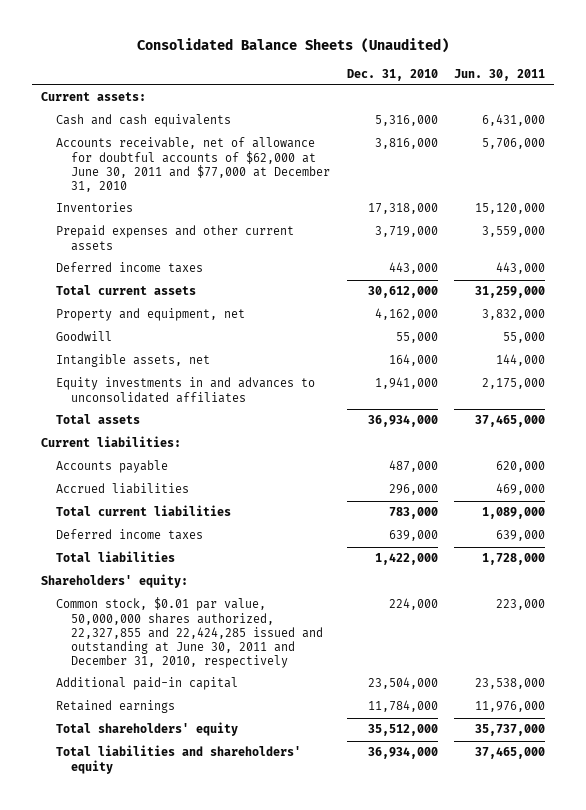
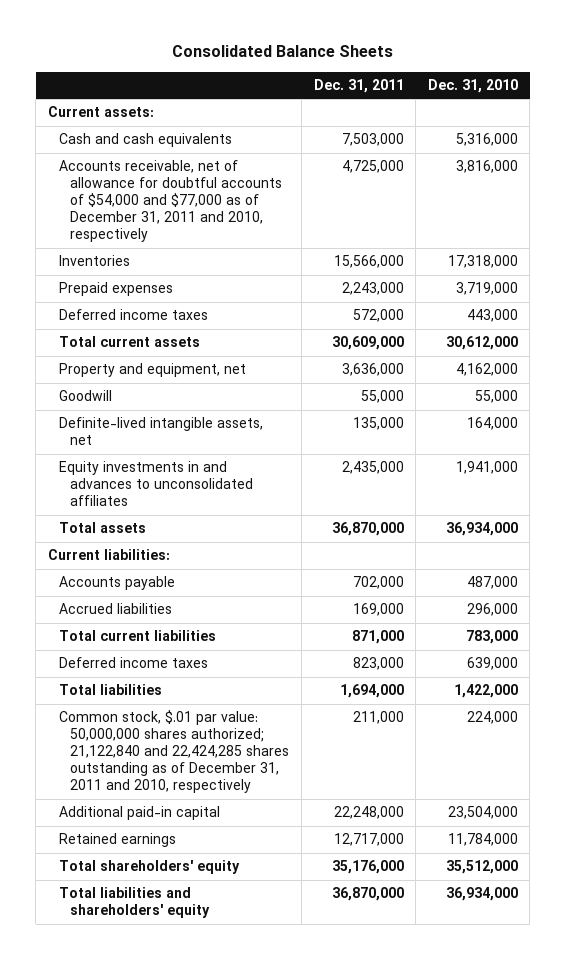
[137,38,450,54] Consolidated Balance Sheets (Unaudited) -> [171,45,393,58] Consolidated Balance Sheets
[454,68,546,81] Jun. 30, 2011 -> none
none -> [313,78,404,93] Dec. 31, 2011
[55,137,331,193] Accounts receivable, net of allowance for doubtful accounts of $62,000 at June 30, 2011 and $77,000 at December 31, 2010 -> [59,160,283,243] Accounts receivable, net of allowance for doubtful accounts of $54,000 and $77,000 as of December 31, 2011 and 2010, respectively
[55,225,294,251] Prepaid expenses and other current assets -> [59,282,174,297] Prepaid expenses
[55,354,210,368] Intangible assets, net -> [59,417,264,446] Definite-lived intangible assets, net
[40,574,188,589] Shareholders' equity: -> none
[55,597,324,669] Common stock, $0.01 par value, 50,000,000 shares authorized, 22,327,855 and 22,424,285 issued and outstanding at June 30, 2011 and December 31, 2010, respectively -> [59,710,290,794] Common stock, $.01 par value: 50,000,000 shares authorized; 21,122,840 and 22,424,285 shares outstanding as of December 31, 2011 and 2010, respectively

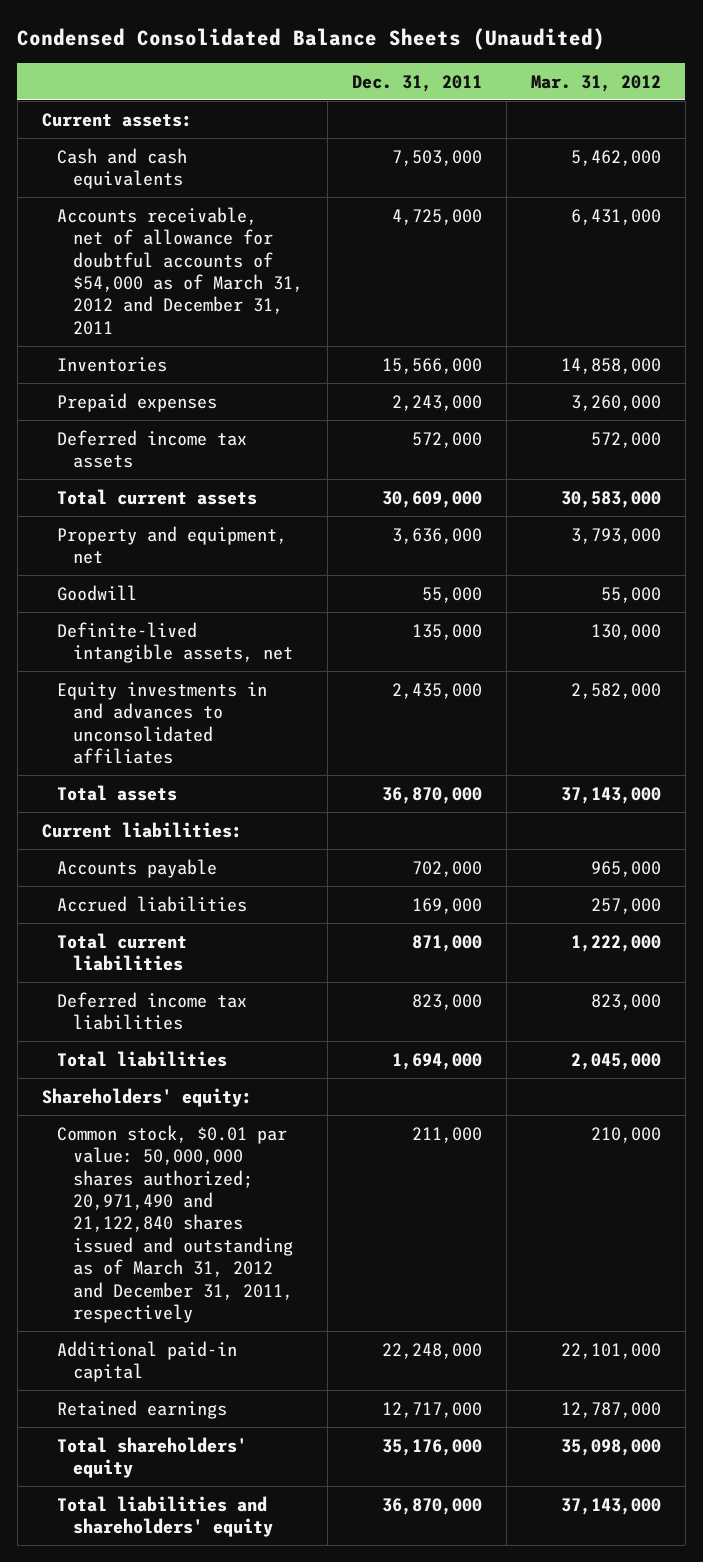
[171,45,393,58] Consolidated Balance Sheets -> [17,28,606,51] Condensed Consolidated Balance Sheets (Unaudited)
[427,78,518,93] Dec. 31, 2010 -> none
none -> [530,74,661,92] Mar. 31, 2012
[59,160,283,243] Accounts receivable, net of allowance for doubtful accounts of $54,000 and $77,000 as of December 31, 2011 and 2010, respectively -> [57,206,303,335] Accounts receivable, net of allowance for doubtful accounts of $54,000 as of March 31, 2012 and December 31, 2011
[59,309,209,321] Deferred income taxes -> [57,429,248,469] Deferred income tax assets
[59,657,209,669] Deferred income taxes -> [57,991,248,1031] Deferred income tax liabilities
none -> [41,1087,252,1107] Shareholders' equity:
[59,710,290,794] Common stock, $.01 par value: 50,000,000 shares authorized; 21,122,840 and 22,424,285 shares outstanding as of December 31, 2011 and 2010, respectively -> [57,1124,293,1324] Common stock, $0.01 par value: 50,000,000 shares authorized; 20,971,490 and 21,122,840 shares issued and outstanding as of March 31, 2012 and December 31, 2011, respectively

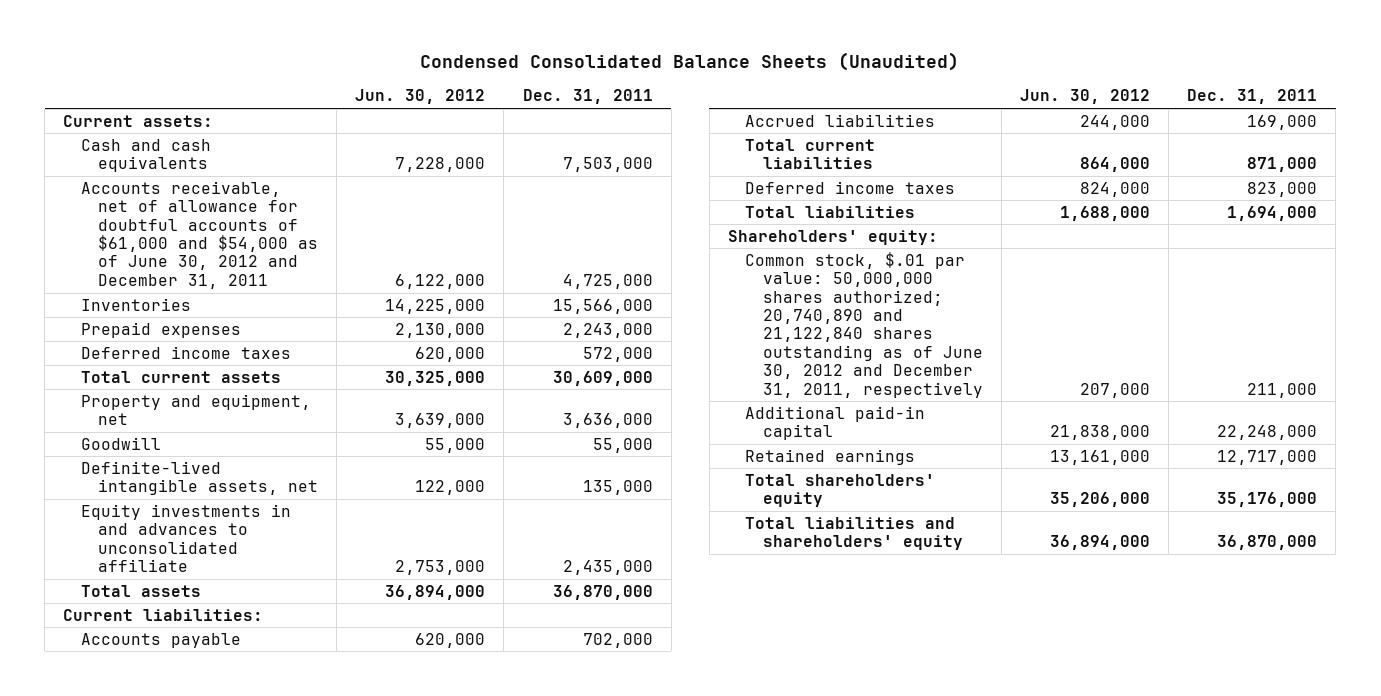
[530,74,661,92] Mar. 31, 2012 -> none
none -> [355,89,486,105] Jun. 30, 2012
[57,206,303,335] Accounts receivable, net of allowance for doubtful accounts of $54,000 as of March 31, 2012 and December 31, 2011 -> [80,180,319,289] Accounts receivable, net of allowance for doubtful accounts of $61,000 and $54,000 as of June 30, 2012 and December 31, 2011
[57,429,248,469] Deferred income tax assets -> [80,345,291,359] Deferred income taxes
[57,681,268,764] Equity investments in and advances to unconsolidated affiliates -> [80,503,291,573] Equity investments in and advances to unconsolidated affiliate
[57,991,248,1031] Deferred income tax liabilities -> [745,180,956,194] Deferred income taxes
[57,1124,293,1324] Common stock, $0.01 par value: 50,000,000 shares authorized; 20,971,490 and 21,122,840 shares issued and outstanding as of March 31, 2012 and December 31, 2011, respectively -> [745,251,983,398] Common stock, $.01 par value: 50,000,000 shares authorized; 20,740,890 and 21,122,840 shares outstanding as of June 30, 2012 and December 31, 2011, respectively

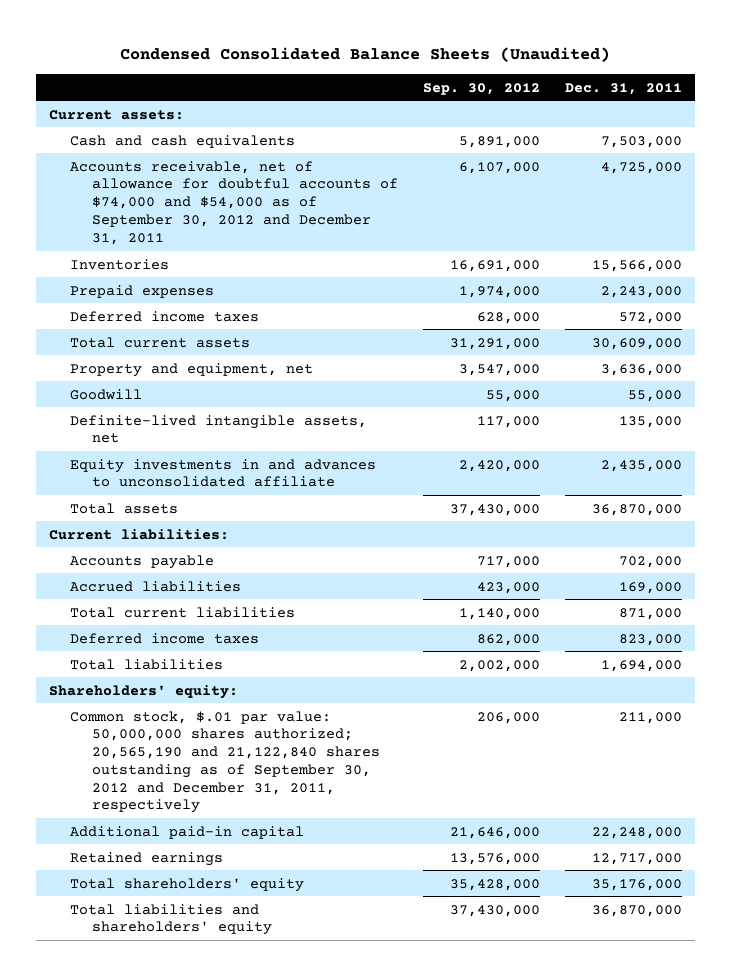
[355,89,486,105] Jun. 30, 2012 -> none
none -> [423,82,541,95] Sep. 30, 2012
[80,180,319,289] Accounts receivable, net of allowance for doubtful accounts of $61,000 and $54,000 as of June 30, 2012 and December 31, 2011 -> [70,160,399,245] Accounts receivable, net of allowance for doubtful accounts of $74,000 and $54,000 as of September 30, 2012 and December 31, 2011
[745,251,983,398] Common stock, $.01 par value: 50,000,000 shares authorized; 20,740,890 and 21,122,840 shares outstanding as of June 30, 2012 and December 31, 2011, respectively -> [70,710,381,814] Common stock, $.01 par value: 50,000,000 shares authorized; 20,565,190 and 21,122,840 shares outstanding as of September 30, 2012 and December 31, 2011, respectively

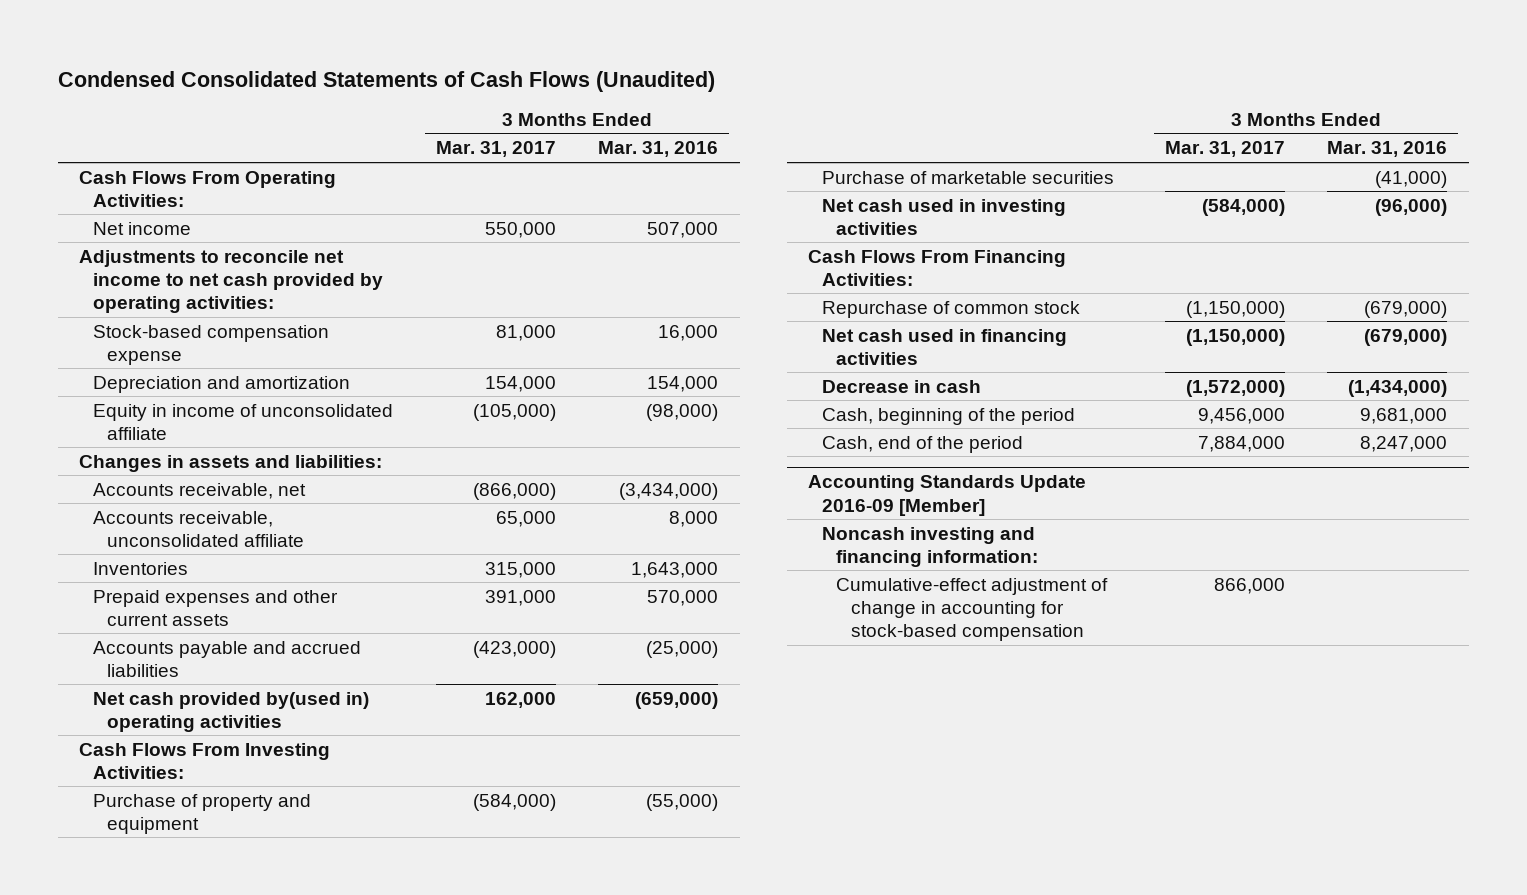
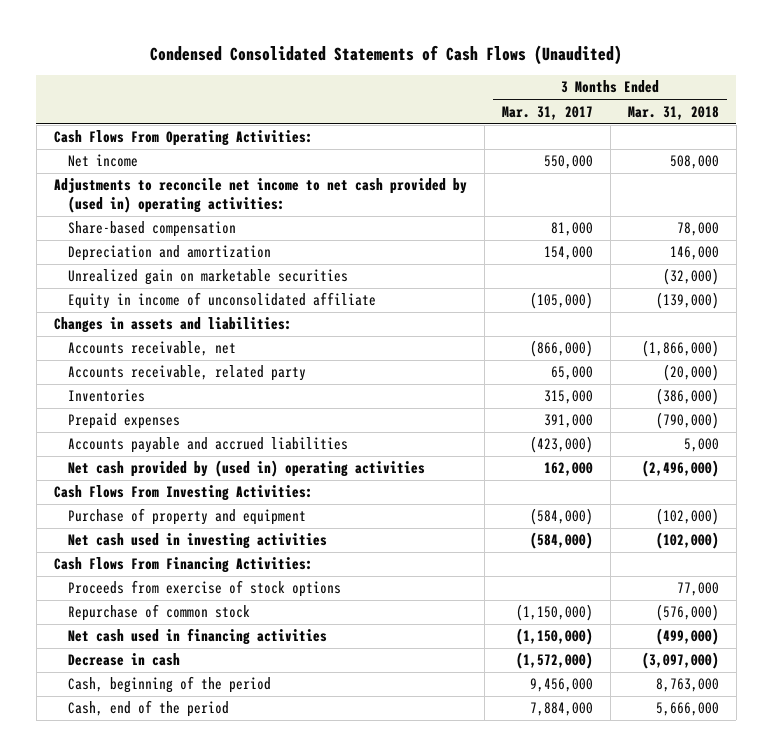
[598,141,719,158] Mar. 31, 2016 -> none
none -> [627,105,719,120] Mar. 31, 2018
[79,249,384,314] Adjustments to reconcile net income to net cash provided by operating activities: -> [53,178,467,213] Adjustments to reconcile net income to net cash provided by (used in) operating activities:
[93,324,330,365] Stock-based compensation expense -> [67,221,236,238] Share-based compensation
none -> [67,269,348,286] Unrealized gain on marketable securities
[93,510,305,547] Accounts receivable, unconsolidated affiliate -> [67,365,306,382] Accounts receivable, related party
[93,589,339,626] Prepaid expenses and other current assets -> [67,413,180,430] Prepaid expenses
[93,691,370,732] Net cash provided by(used in) operating activities -> [67,460,425,478] Net cash provided by (used in) operating activities
[822,170,1115,184] Purchase of marketable securities -> none
none -> [67,580,341,598] Proceeds from exercise of stock options
[808,475,1087,516] Accounting Standards Update 2016-09 [Member] -> none
[822,526,1039,567] Noncash investing and financing information: -> none
[836,577,1109,642] Cumulative-effect adjustment of change in accounting for stock-based compensation -> none

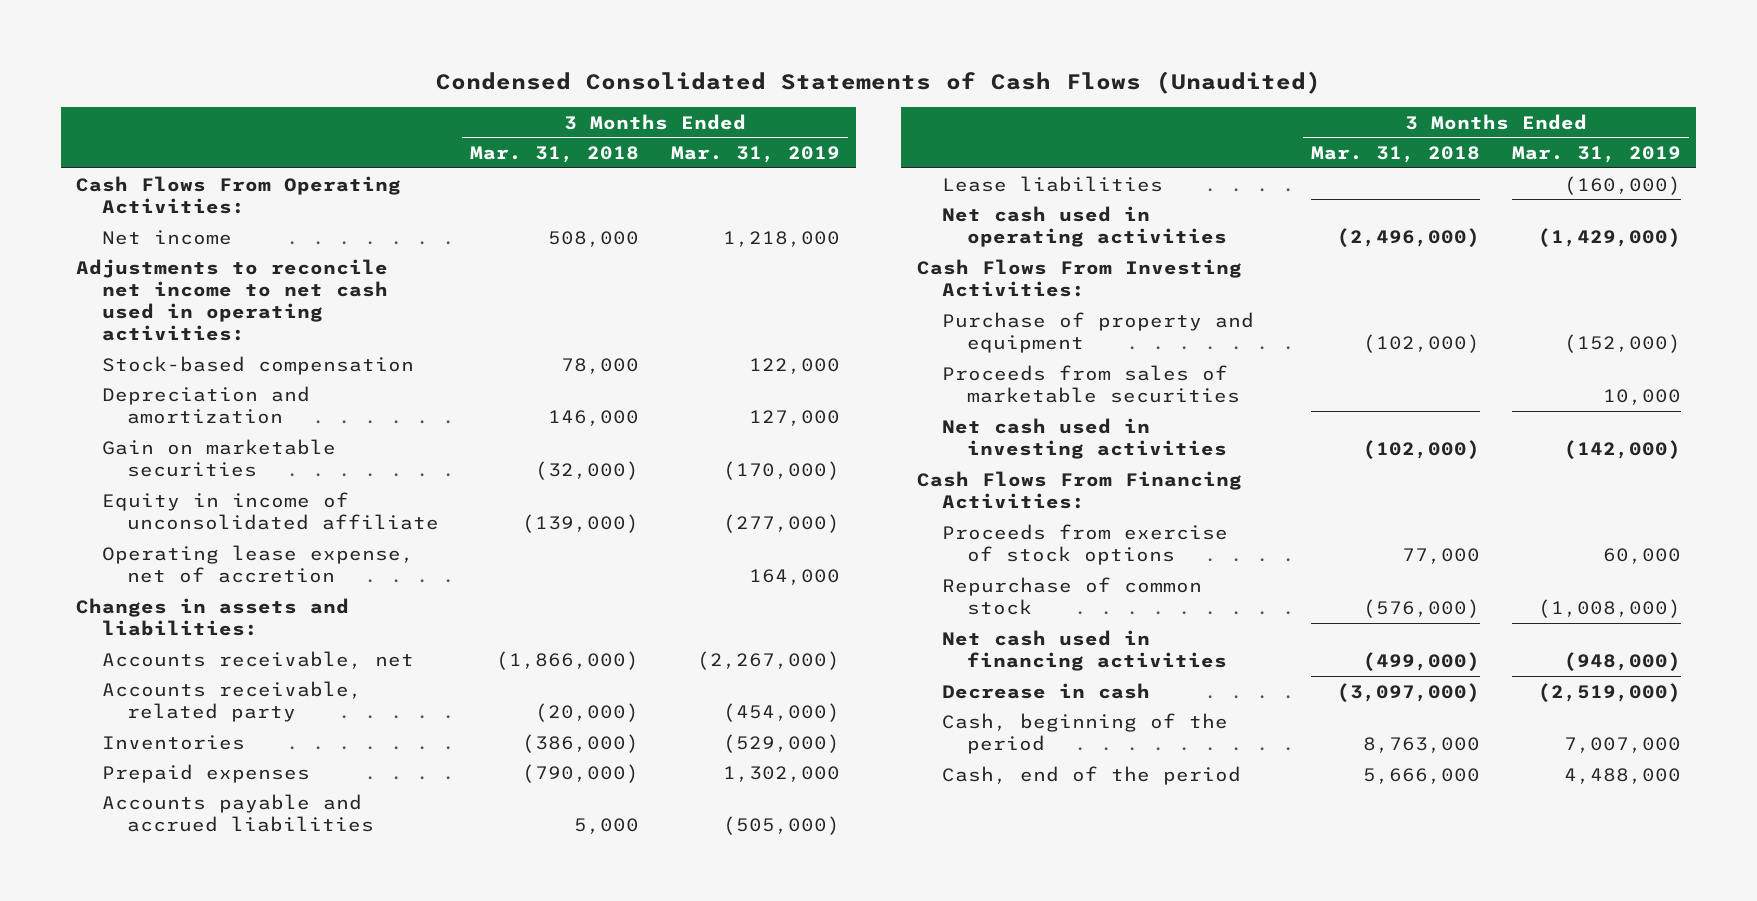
[501,105,593,120] Mar. 31, 2017 -> none
none -> [670,146,840,164] Mar. 31, 2019
[53,178,467,213] Adjustments to reconcile net income to net cash provided by (used in) operating activities: -> [76,258,389,342] Adjustments to reconcile net income to net cash used in operating activities:
[67,221,236,238] Share-based compensation -> [101,355,414,375] Stock-based compensation
[67,269,348,286] Unrealized gain on marketable securities -> [101,438,336,477] Gain on marketable securities
none -> [101,544,414,583] Operating lease expense, net of accretion
none -> [942,175,1164,192] Lease liabilities
[67,460,425,478] Net cash provided by (used in) operating activities -> [942,205,1228,247] Net cash used in operating activities
none -> [942,364,1241,403] Proceeds from sales of marketable securities

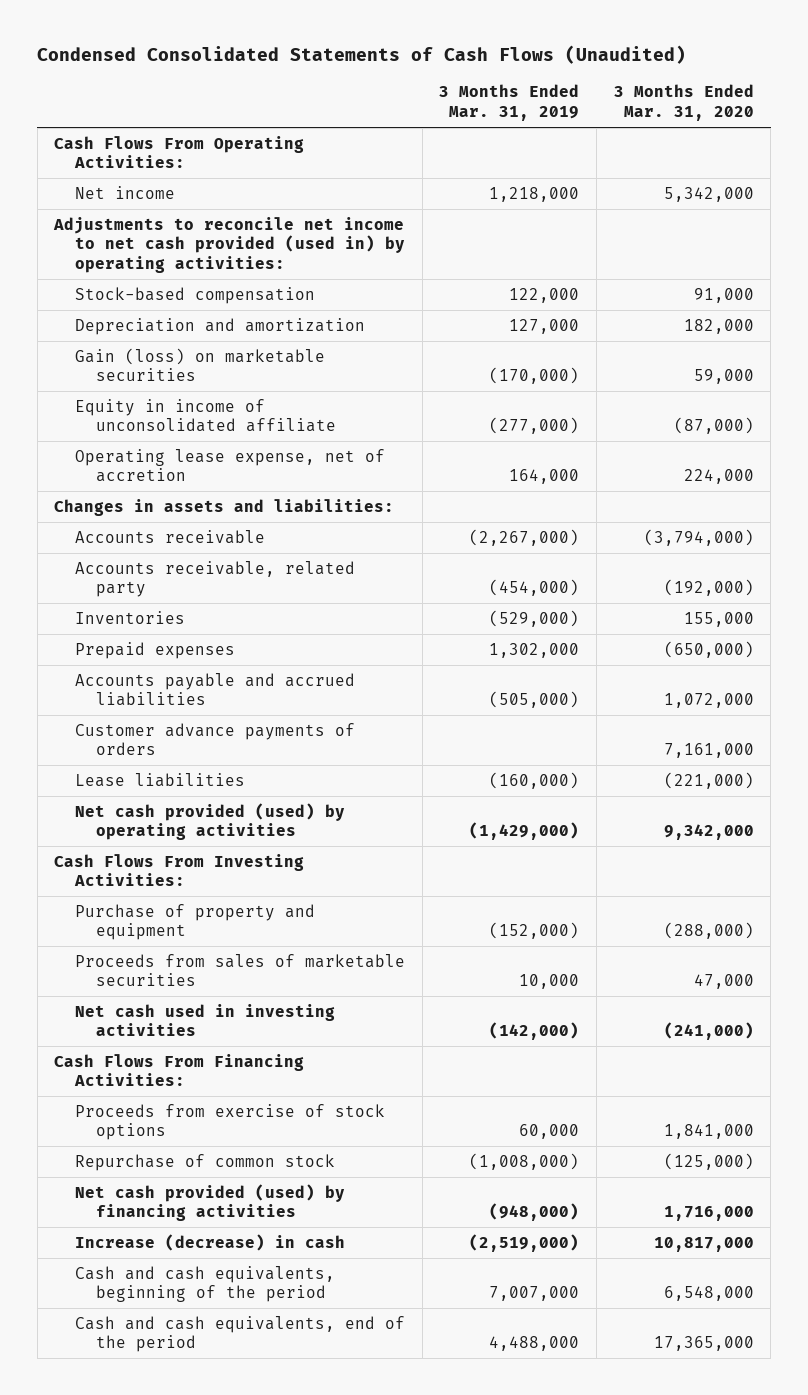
[470,146,640,164] Mar. 31, 2018 -> none
none -> [613,84,754,121] 3 Months Ended Mar. 31, 2020
[76,258,389,342] Adjustments to reconcile net income to net cash used in operating activities: -> [53,216,406,273] Adjustments to reconcile net income to net cash provided (used in) by operating activities:
[101,438,336,477] Gain on marketable securities -> [75,347,326,382] Gain (loss) on marketable securities
[101,650,414,669] Accounts receivable, net -> [75,529,266,544] Accounts receivable
none -> [75,722,356,756] Customer advance payments of orders
[942,205,1228,247] Net cash used in operating activities -> [75,802,346,841] Net cash provided (used) by operating activities
[942,629,1228,671] Net cash used in financing activities -> [75,1183,346,1222] Net cash provided (used) by financing activities
[942,682,1151,699] Decrease in cash -> [75,1233,346,1251] Increase (decrease) in cash
[942,712,1229,754] Cash, beginning of the period -> [75,1265,336,1303] Cash and cash equivalents, beginning of the period
[942,765,1242,785] Cash, end of the period -> [75,1315,406,1353] Cash and cash equivalents, end of the period

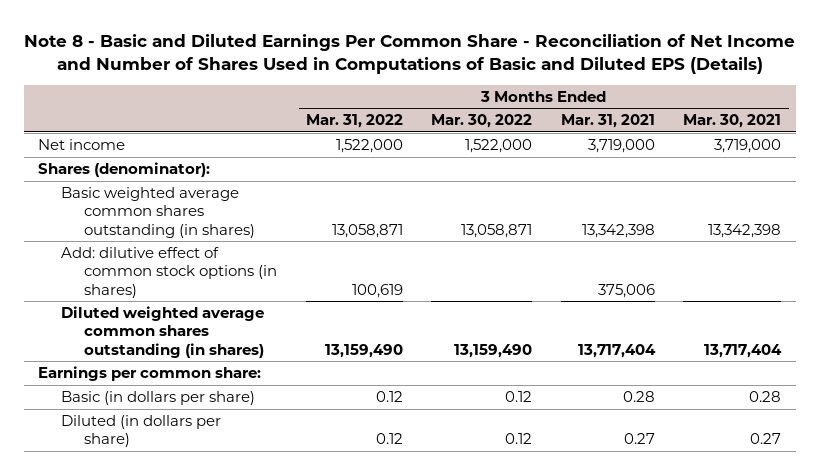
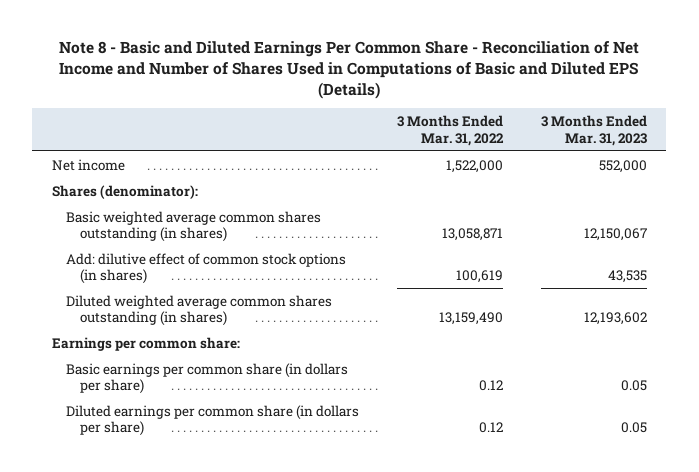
[431,114,533,129] Mar. 30, 2022 -> none
[560,114,655,129] Mar. 31, 2021 -> none
[683,114,782,129] Mar. 30, 2021 -> none
none -> [541,115,648,146] 3 Months Ended Mar. 31, 2023
[61,390,256,405] Basic (in dollars per share) -> [65,362,348,395] Basic earnings per common share (in dollars per share)
[61,414,222,448] Diluted (in dollars per share) -> [65,404,359,437] Diluted earnings per common share (in dollars per share)

